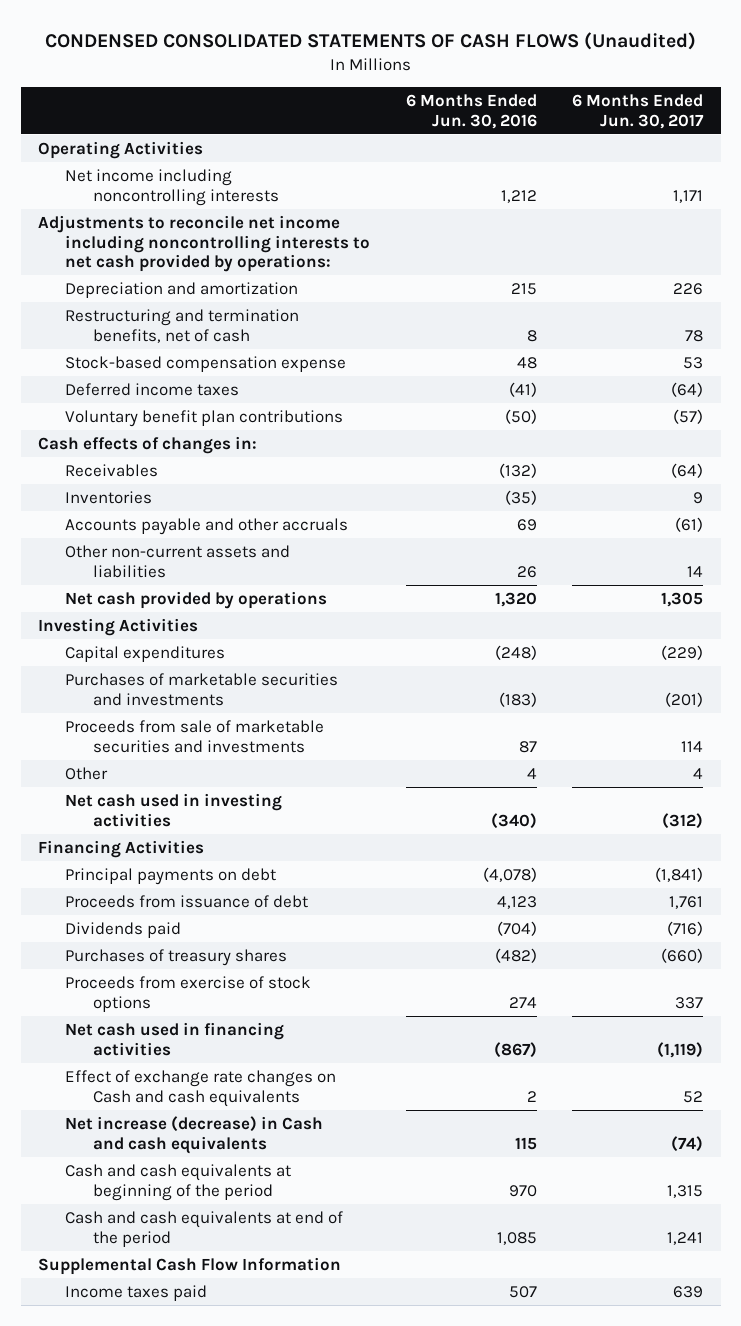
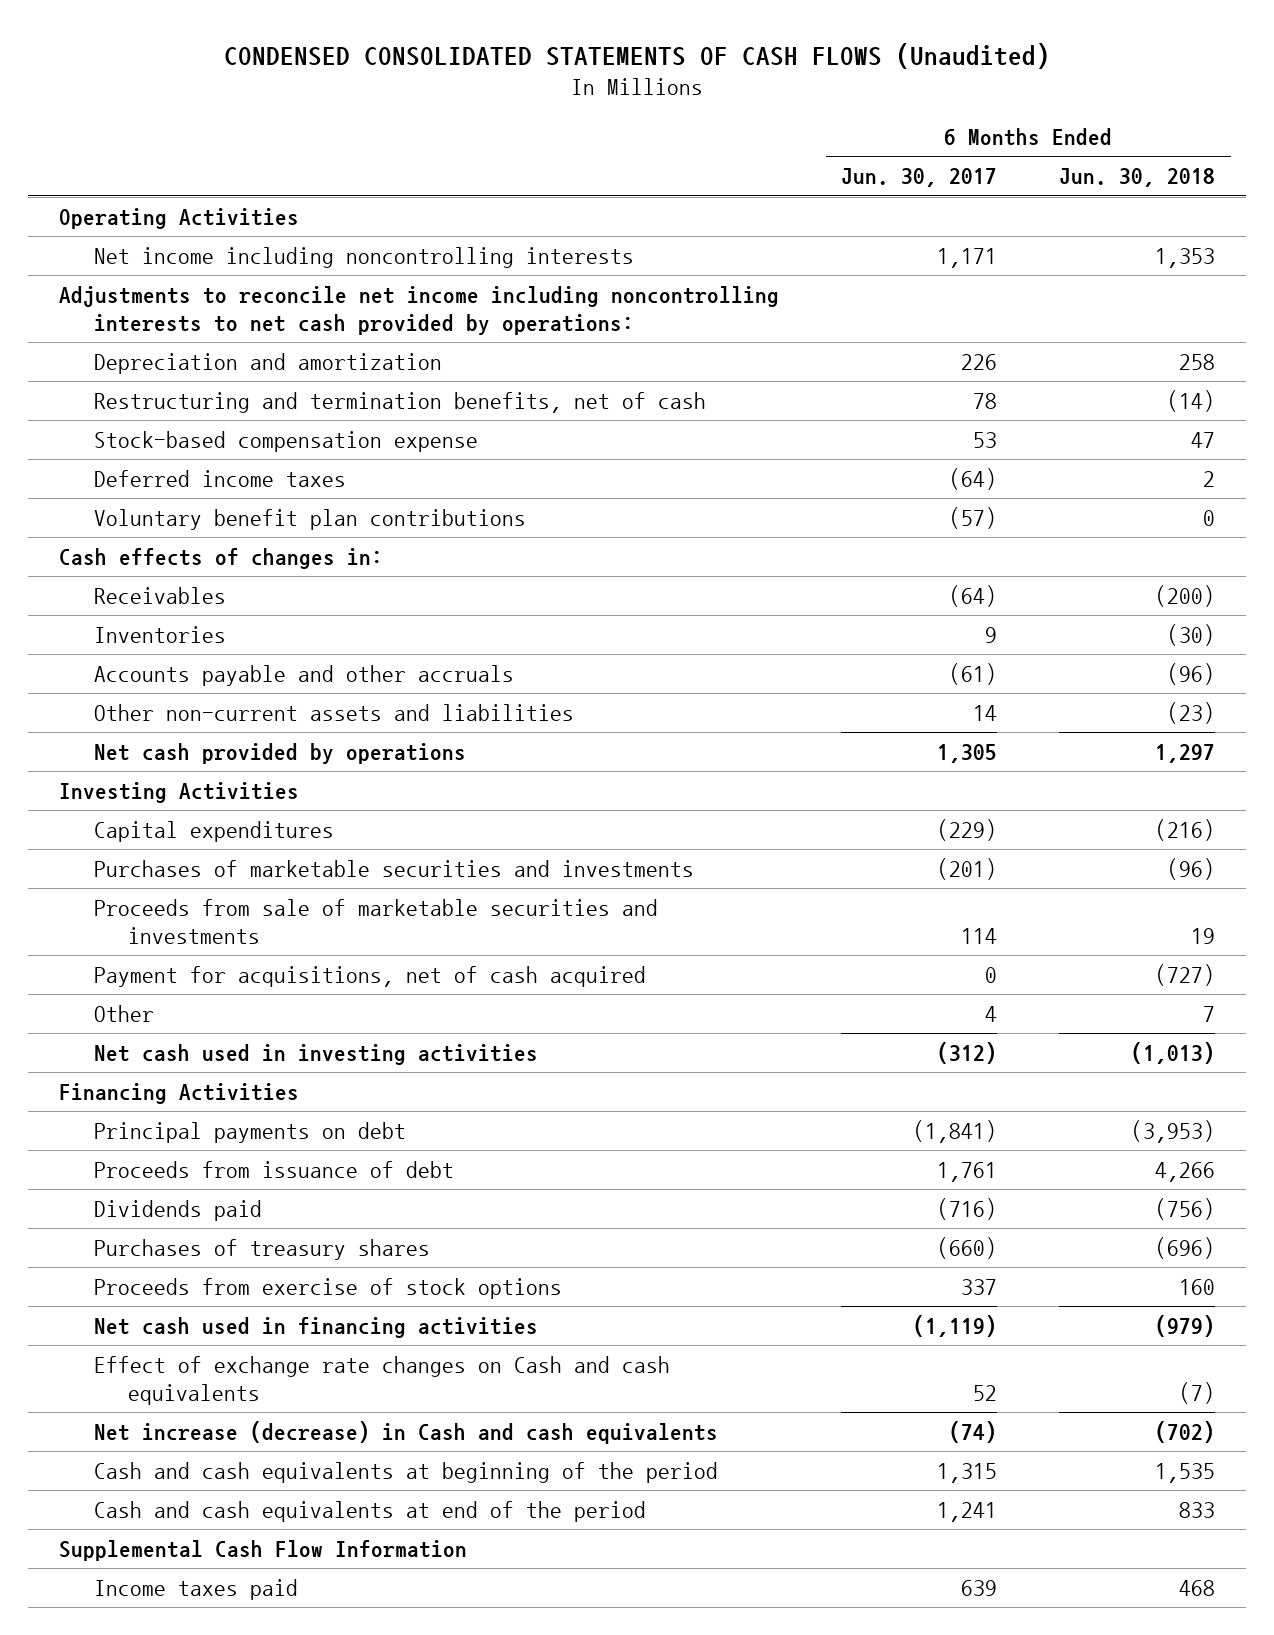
[405,93,537,129] 6 Months Ended Jun. 30, 2016 -> none
none -> [1059,168,1216,188] Jun. 30, 2018
none -> [93,965,646,987] Payment for acquisitions, net of cash acquired

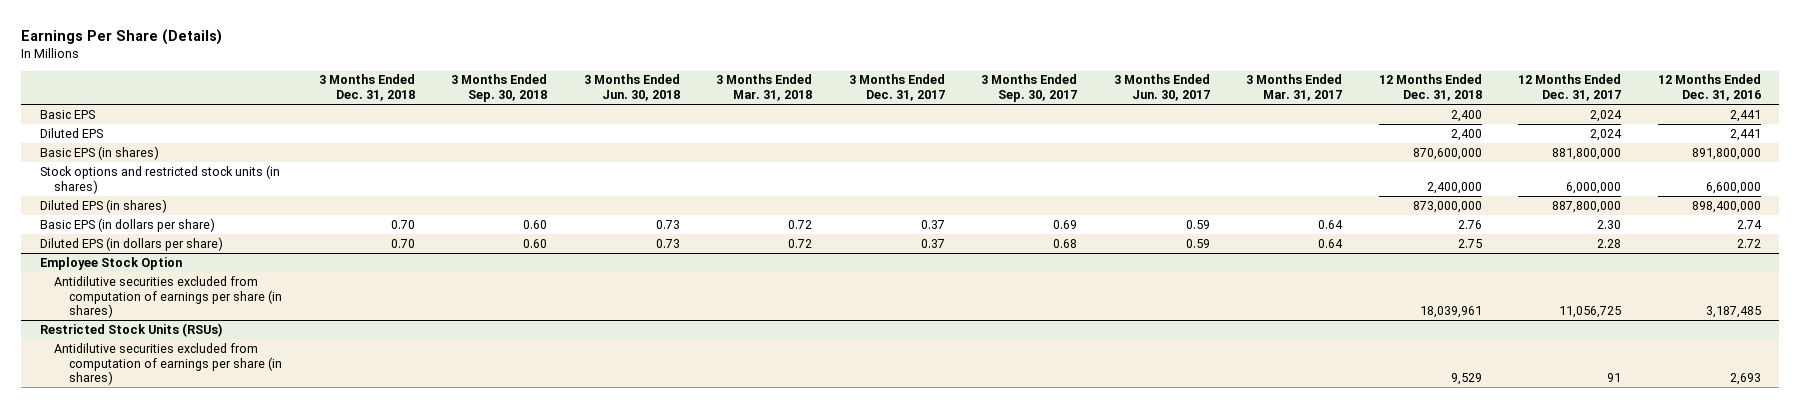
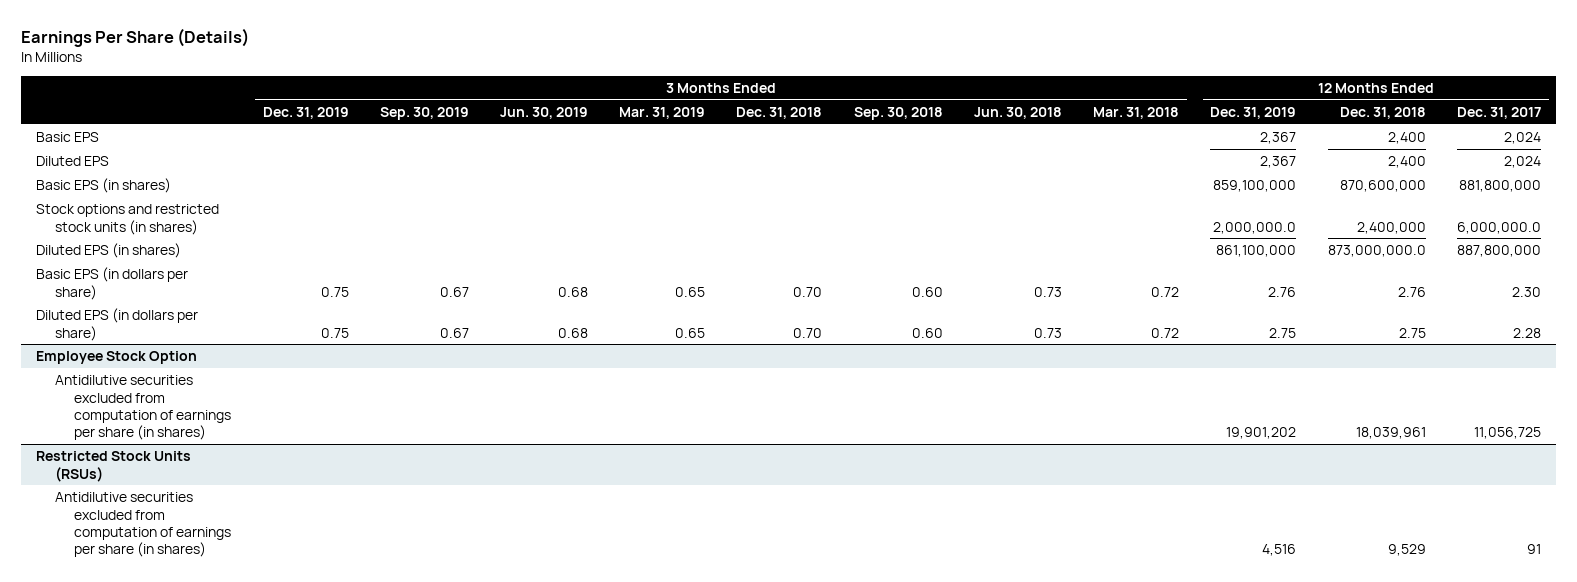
[848,74,945,102] 3 Months Ended Dec. 31, 2017 -> none
[981,74,1078,103] 3 Months Ended Sep. 30, 2017 -> none
[1113,74,1210,102] 3 Months Ended Jun. 30, 2017 -> none
[1246,74,1343,102] 3 Months Ended Mar. 31, 2017 -> none
[1657,74,1761,102] 12 Months Ended Dec. 31, 2016 -> none
none -> [262,106,349,119] Dec. 31, 2019
none -> [379,106,469,120] Sep. 30, 2019
none -> [499,106,588,119] Jun. 30, 2019
none -> [619,106,706,119] Mar. 31, 2019
none -> [1210,106,1297,119] Dec. 31, 2019
[1566,181,1622,194] 6,000,000 -> [1456,221,1541,234] 6,000,000.0
[1412,200,1482,213] 873,000,000 -> [1327,245,1426,258] 873,000,000.0

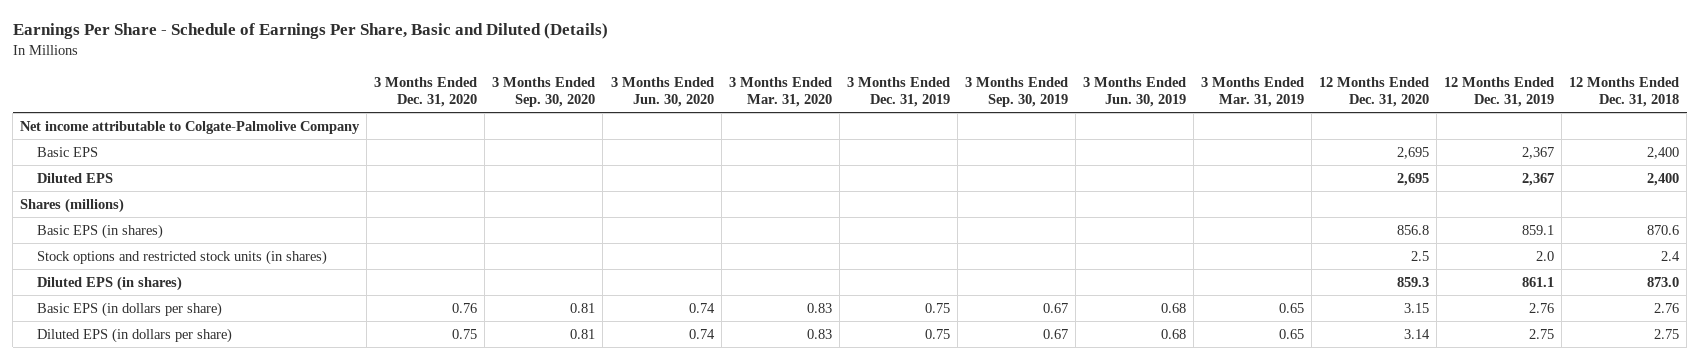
[20,27,249,47] Earnings Per Share (Details) -> [12,23,608,40] Earnings Per Share - Schedule of Earnings Per Share, Basic and Diluted (Details)
[736,106,823,119] Dec. 31, 2018 -> none
[853,106,943,120] Sep. 30, 2018 -> none
[973,106,1062,119] Jun. 30, 2018 -> none
[1093,106,1180,119] Mar. 31, 2018 -> none
[1456,106,1541,119] Dec. 31, 2017 -> none
none -> [374,77,478,108] 3 Months Ended Dec. 31, 2020
none -> [492,77,596,108] 3 Months Ended Sep. 30, 2020
none -> [610,77,714,108] 3 Months Ended Jun. 30, 2020
none -> [728,77,832,108] 3 Months Ended Mar. 31, 2020
none -> [1319,77,1430,108] 12 Months Ended Dec. 31, 2020
none -> [20,120,361,134] Net income attributable to Colgate-Palmolive Company
none -> [20,197,125,213] Shares (millions)
[1213,180,1297,193] 859,100,000 -> [1522,224,1555,235] 859.1
[1339,180,1426,193] 870,600,000 -> [1647,224,1680,235] 870.6
[1213,221,1297,234] 2,000,000.0 -> [1536,250,1555,261] 2.0
[1356,221,1426,234] 2,400,000 -> [1661,250,1681,261] 2.4
[1216,245,1297,258] 861,100,000 -> [1522,276,1555,287] 861.1
[1327,245,1426,258] 873,000,000.0 -> [1647,276,1680,287] 873.0
[36,351,198,365] Employee Stock Option -> none
[55,375,232,441] Antidilutive securities excluded from computation of earnings per share (in shares) -> none
[36,451,192,482] Restricted Stock Units (RSUs) -> none
[55,492,232,558] Antidilutive securities excluded from computation of earnings per share (in shares) -> none

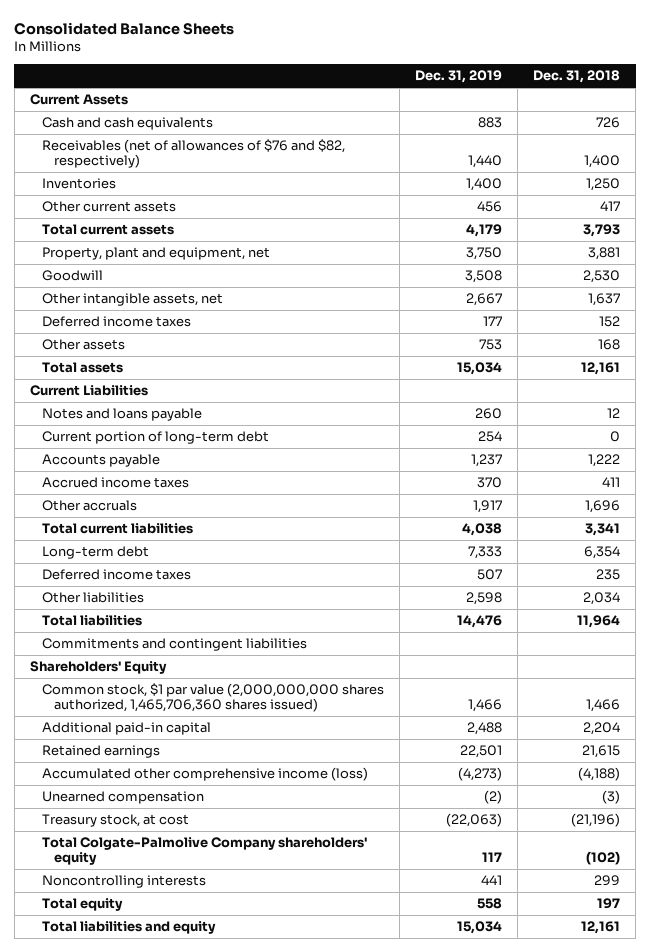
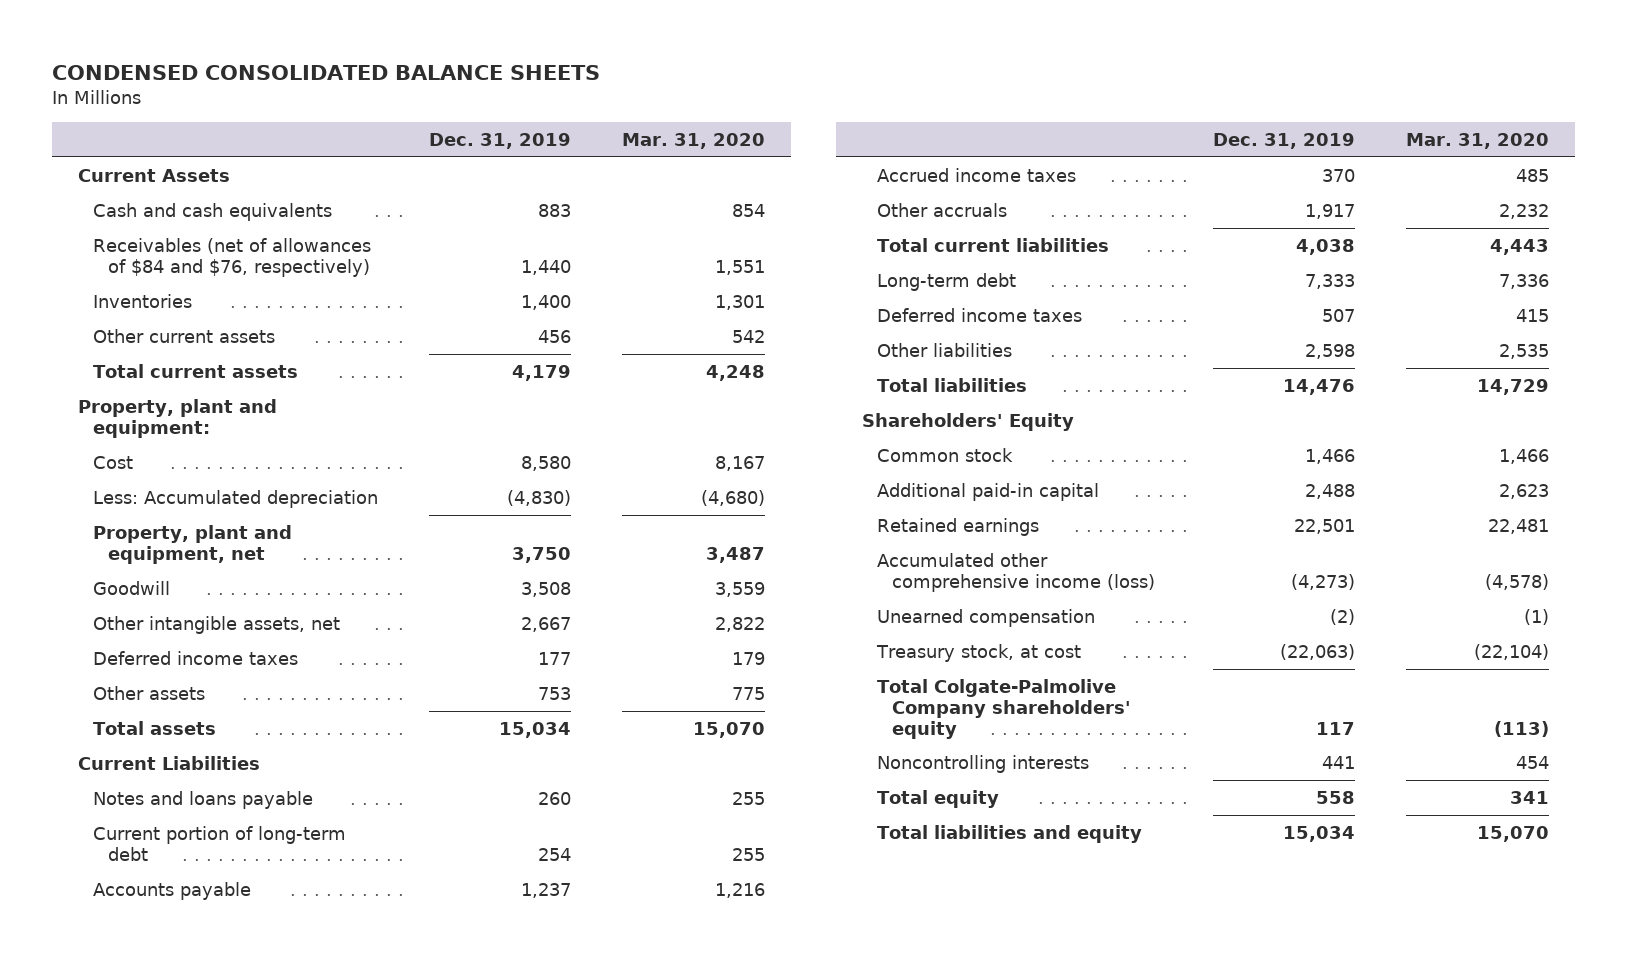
[14,21,235,35] Consolidated Balance Sheets -> [51,64,600,80] CONDENSED CONSOLIDATED BALANCE SHEETS
[533,70,621,84] Dec. 31, 2018 -> none
none -> [622,133,766,150] Mar. 31, 2020
[41,139,345,169] Receivables (net of allowances of $76 and $82, respectively) -> [92,237,371,277] Receivables (net of allowances of $84 and $76, respectively)
none -> [77,398,277,438] Property, plant and equipment:
none -> [92,455,133,469] Cost
none -> [92,489,378,508] Less: Accumulated depreciation
[41,638,307,652] Commitments and contingent liabilities -> none
[41,683,384,713] Common stock, $1 par value (2,000,000,000 shares authorized, 1,465,706,360 shares issued) -> [877,447,1014,462] Common stock

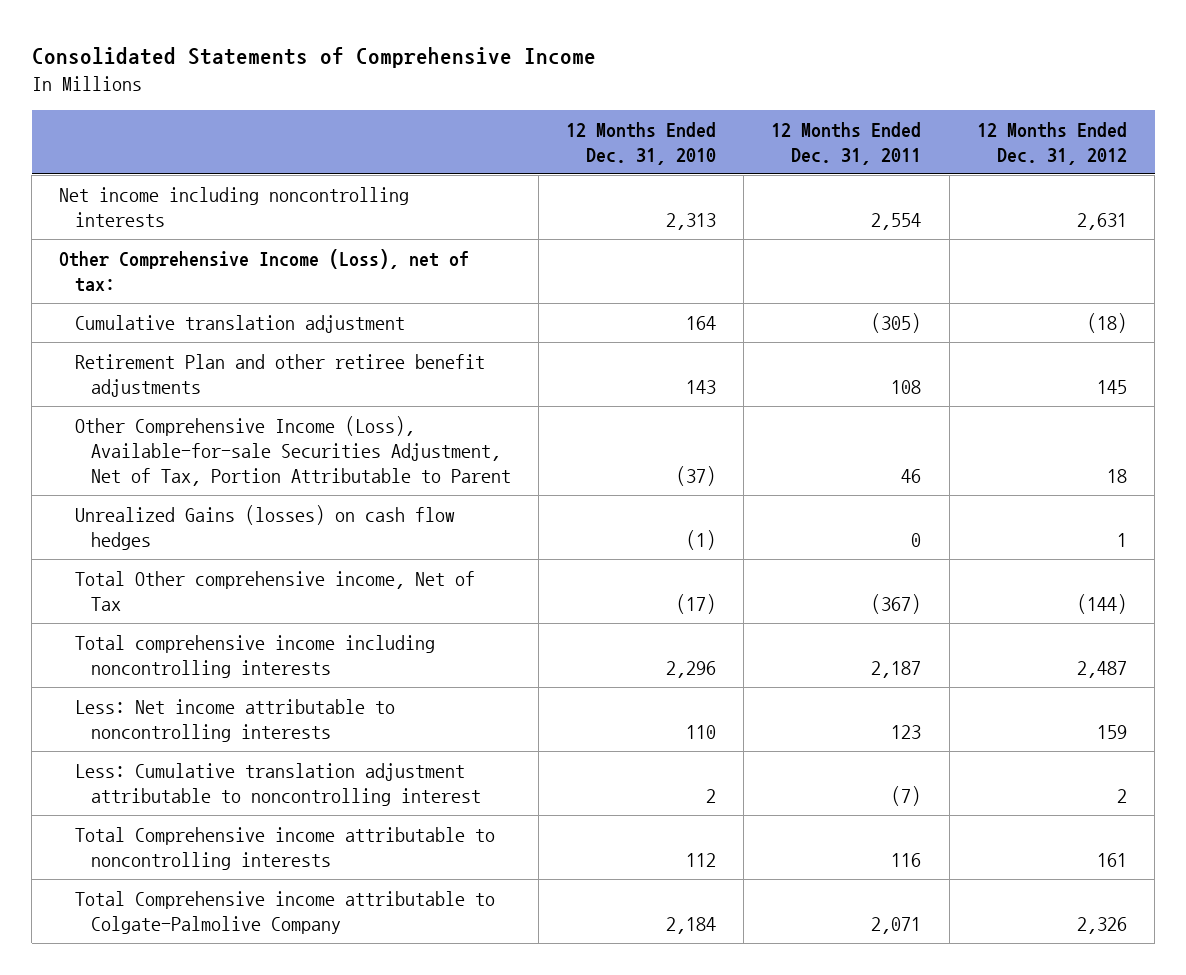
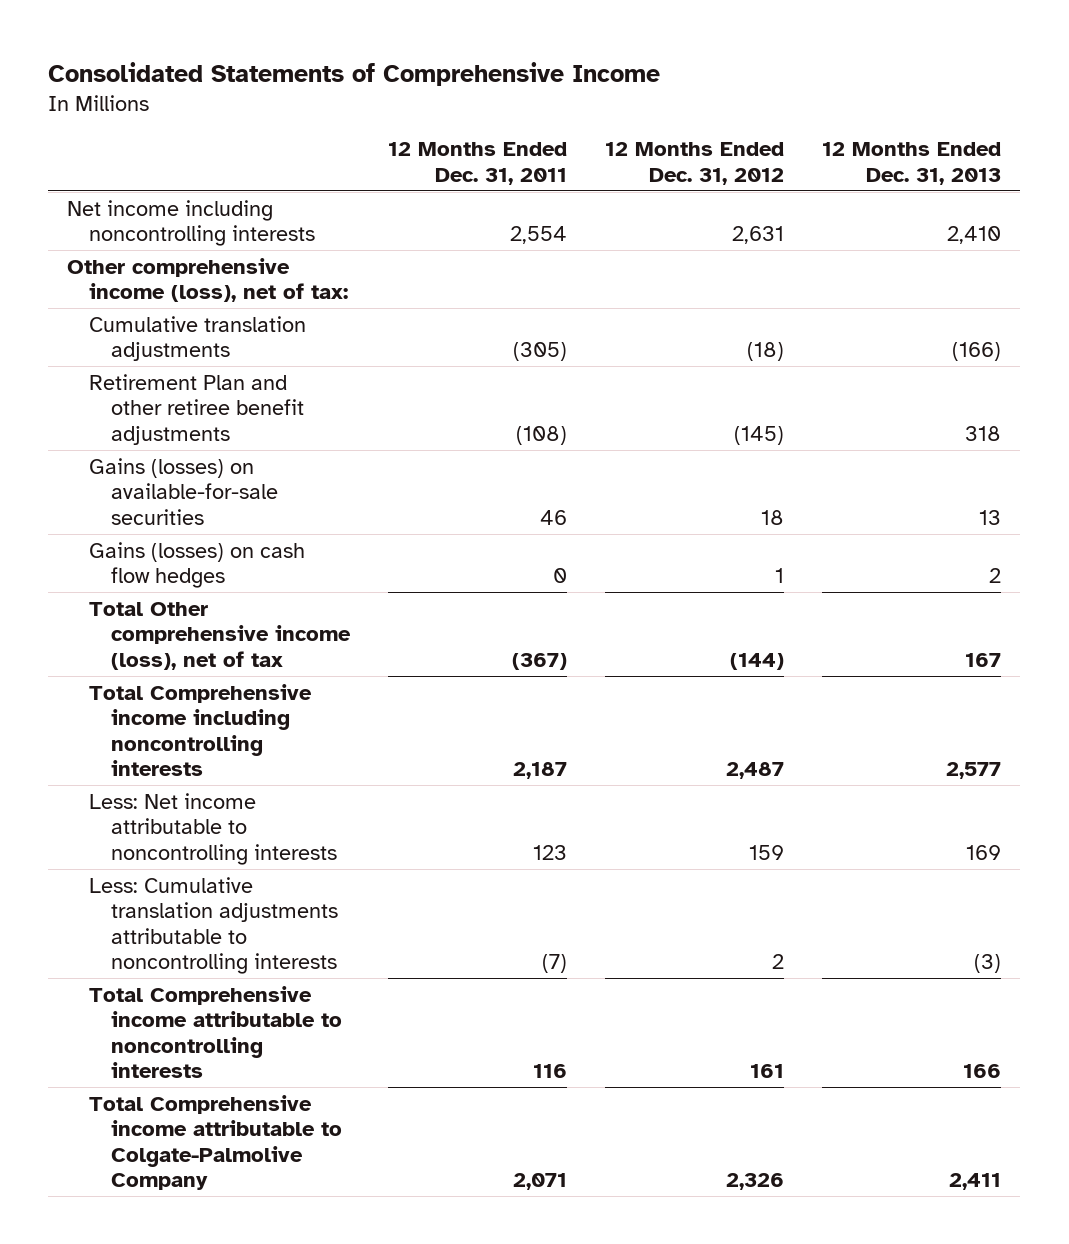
[566,121,717,165] 12 Months Ended Dec. 31, 2010 -> none
none -> [822,142,1002,185] 12 Months Ended Dec. 31, 2013
[59,249,470,292] Other Comprehensive Income (Loss), net of tax: -> [67,257,348,303] Other comprehensive income (loss), net of tax:
[75,315,406,334] Cumulative translation adjustment -> [88,315,306,362] Cumulative translation adjustments
[891,379,922,394] 108 -> [515,425,567,445] (108)
[1096,379,1127,394] 145 -> [734,425,785,445] (145)
[75,416,511,486] Other Comprehensive Income (Loss), Available-for-sale Securities Adjustment, Net of Tax, Portion Attributable to Parent -> [88,457,278,525] Gains (losses) on available-for-sale securities
[75,505,456,550] Unrealized Gains (losses) on cash flow hedges -> [88,541,305,589] Gains (losses) on cash flow hedges
[75,571,476,611] Total Other comprehensive income, Net of Tax -> [88,601,351,670] Total Other comprehensive income (loss), net of tax
[75,635,436,678] Total comprehensive income including noncontrolling interests -> [88,683,312,777] Total Comprehensive income including noncontrolling interests
[75,763,481,806] Less: Cumulative translation adjustment attributable to noncontrolling interest -> [88,876,338,975] Less: Cumulative translation adjustments attributable to noncontrolling interests

